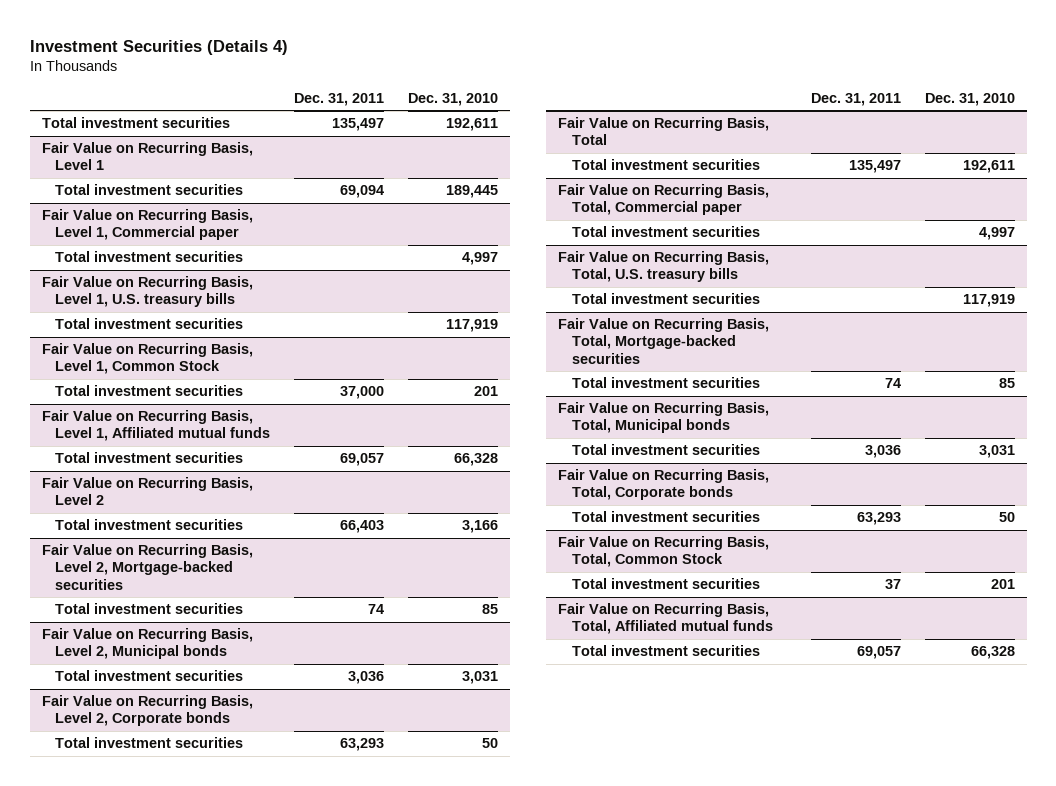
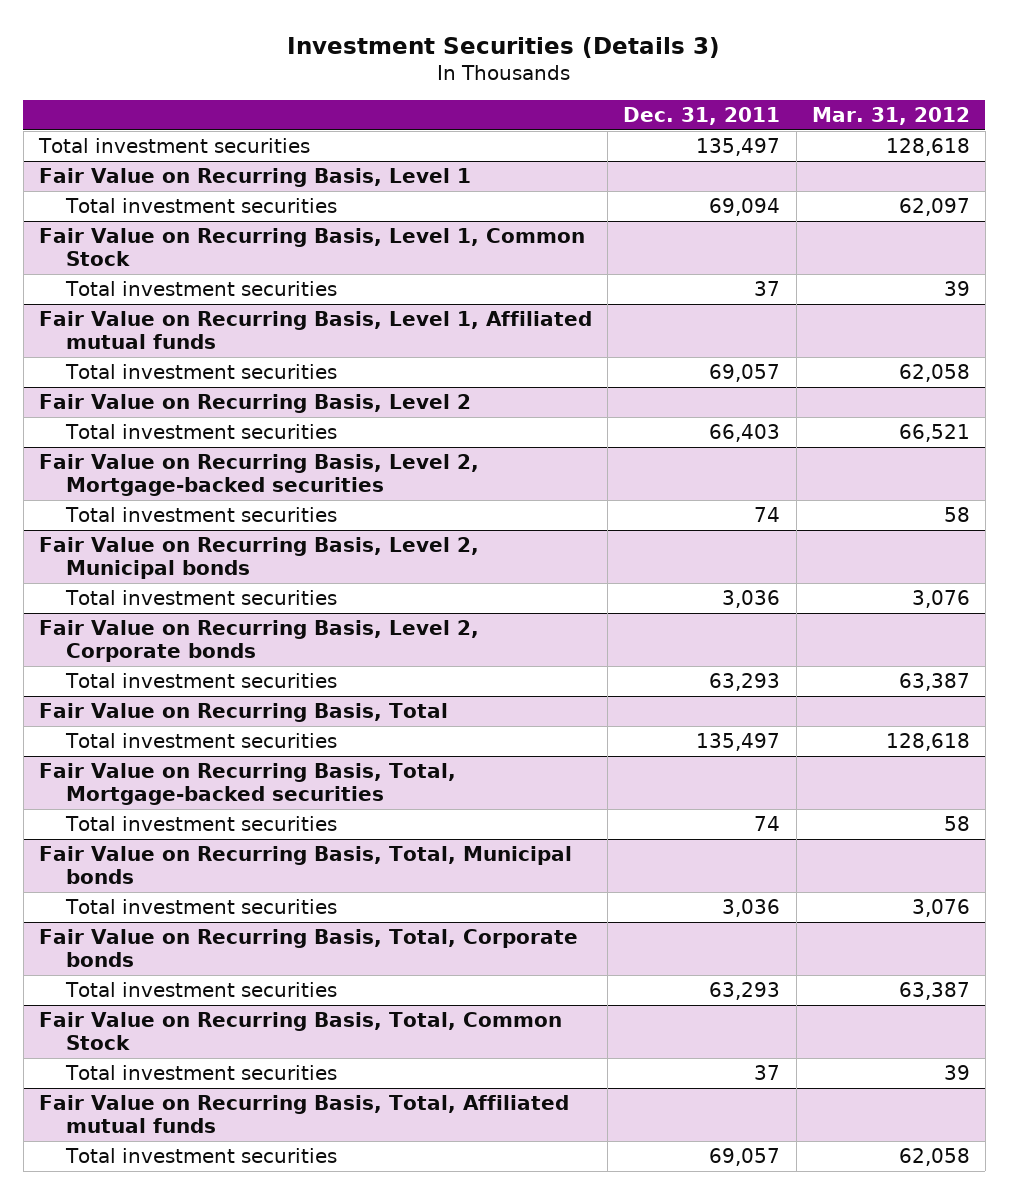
[29,39,288,55] Investment Securities (Details 4) -> [287,36,721,58] Investment Securities (Details 3)
[408,92,499,106] Dec. 31, 2010 -> none
none -> [811,106,970,125] Mar. 31, 2012
[41,209,253,241] Fair Value on Recurring Basis, Level 1, Commercial paper -> none
[55,251,244,263] Total investment securities -> none
[41,276,253,308] Fair Value on Recurring Basis, Level 1, U.S. treasury bills -> none
[55,318,244,330] Total investment securities -> none
[340,386,385,400] 37,000 -> [754,281,781,297] 37
[558,184,770,216] Fair Value on Recurring Basis, Total, Commercial paper -> none
[571,226,760,238] Total investment securities -> none
[558,251,770,283] Fair Value on Recurring Basis, Total, U.S. treasury bills -> none
[571,293,760,305] Total investment securities -> none

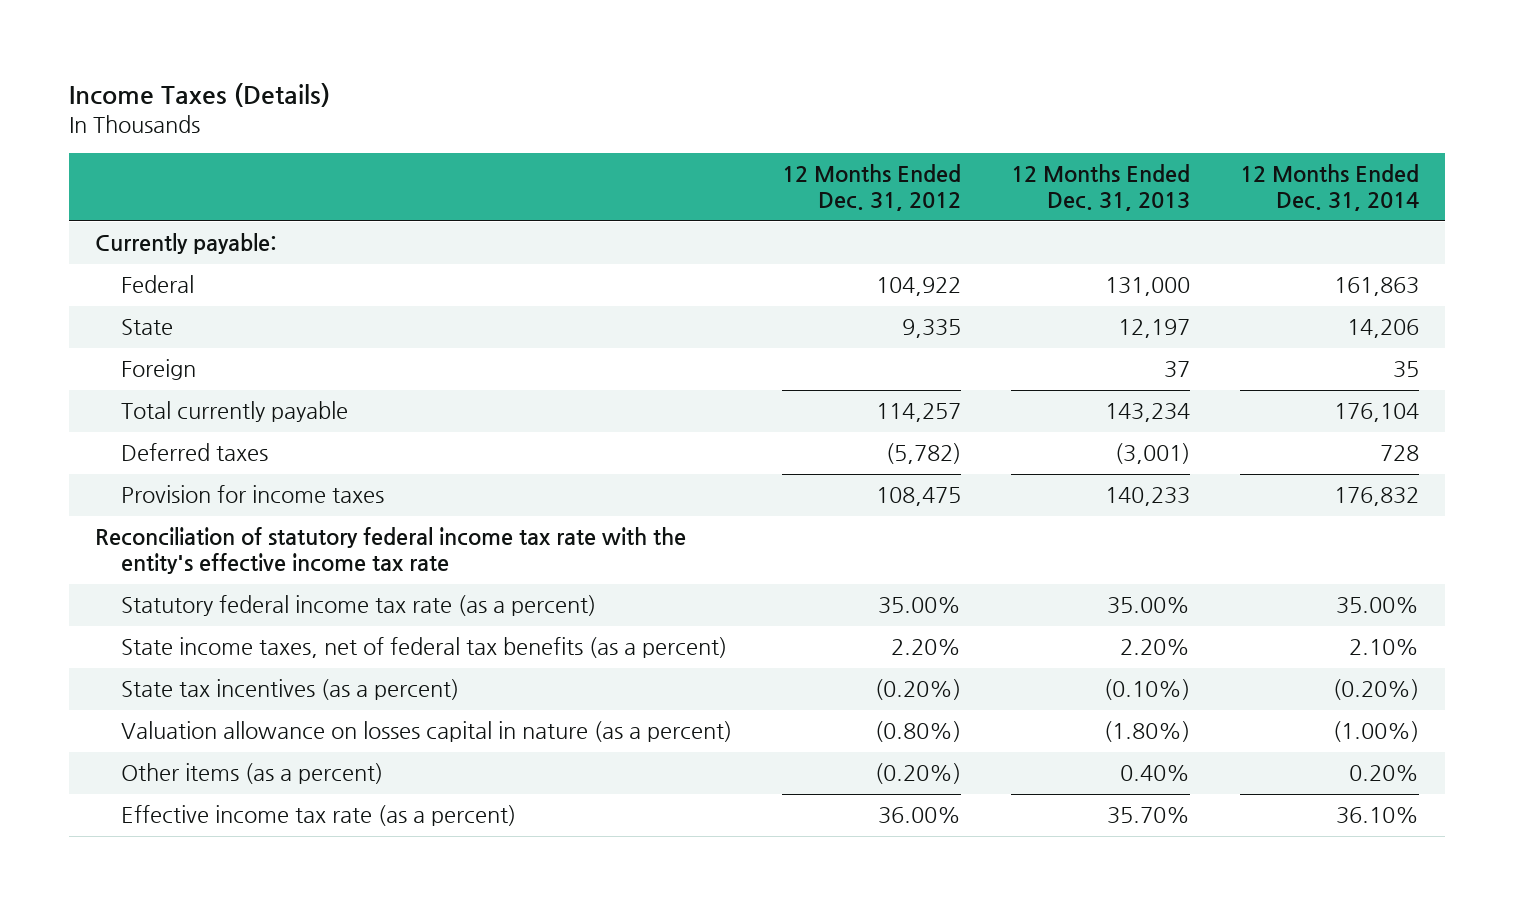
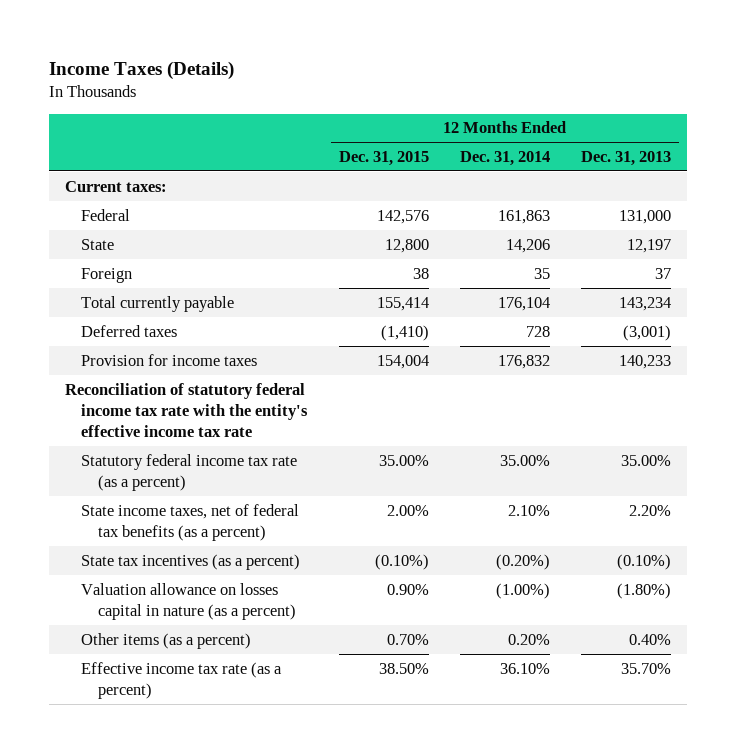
[782,164,962,212] 12 Months Ended Dec. 31, 2012 -> none
none -> [338,150,429,166] Dec. 31, 2015
[94,233,277,255] Currently payable: -> [64,180,167,192] Current taxes:

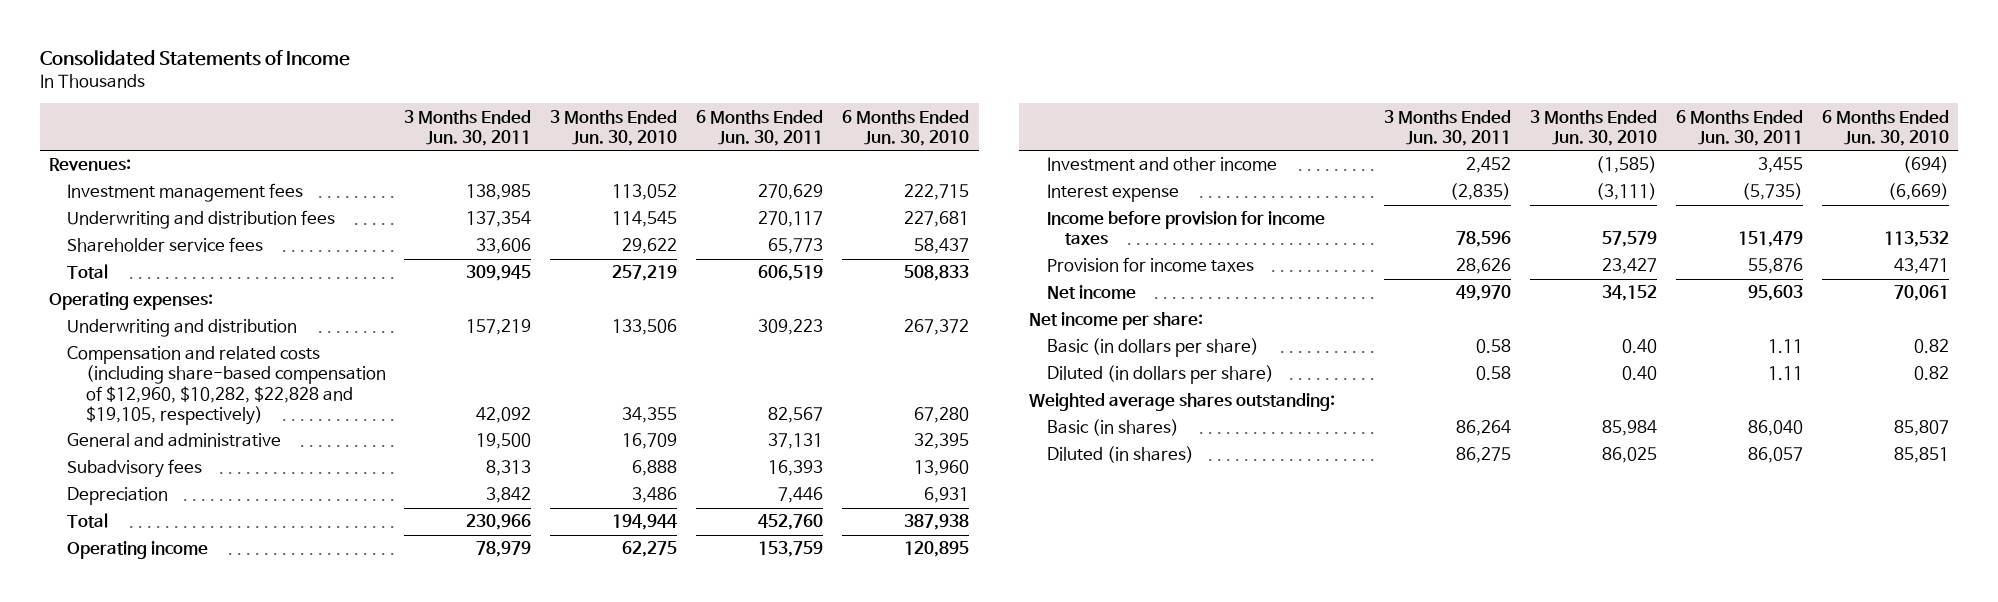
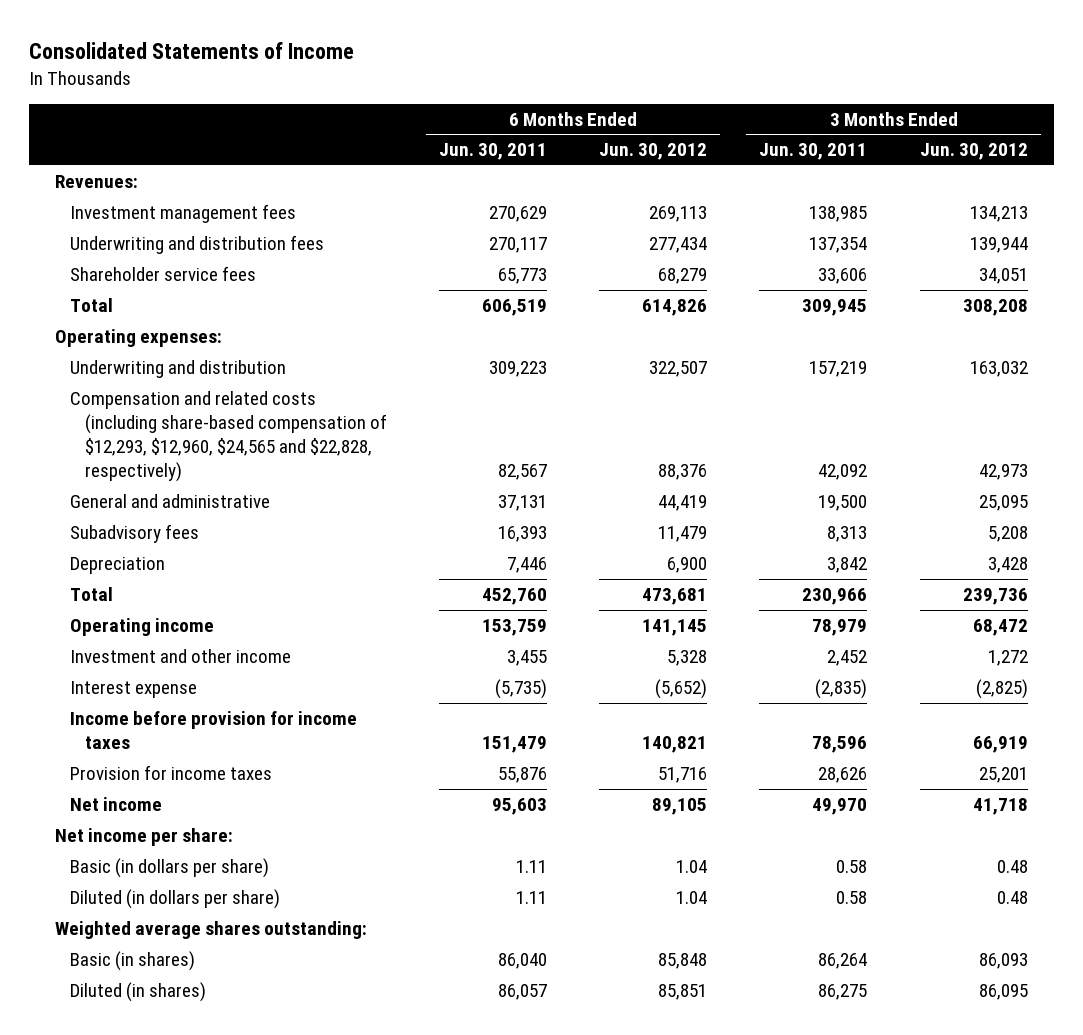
[550,109,678,146] 3 Months Ended Jun. 30, 2010 -> none
[842,109,970,146] 6 Months Ended Jun. 30, 2010 -> none
none -> [599,143,708,161] Jun. 30, 2012
none -> [919,143,1028,161] Jun. 30, 2012
[67,346,386,425] Compensation and related costs (including share-based compensation of $12,960, $10,282, $22,828 and $19,105, respectively) -> [70,391,388,483] Compensation and related costs (including share-based compensation of $12,293, $12,960, $24,565 and $22,828, respectively)

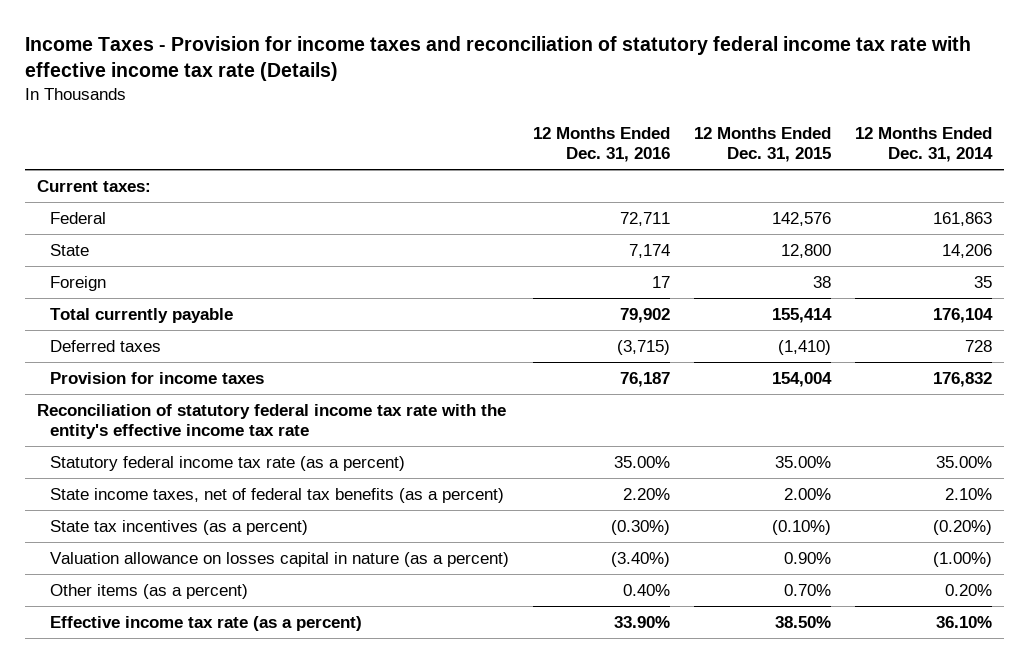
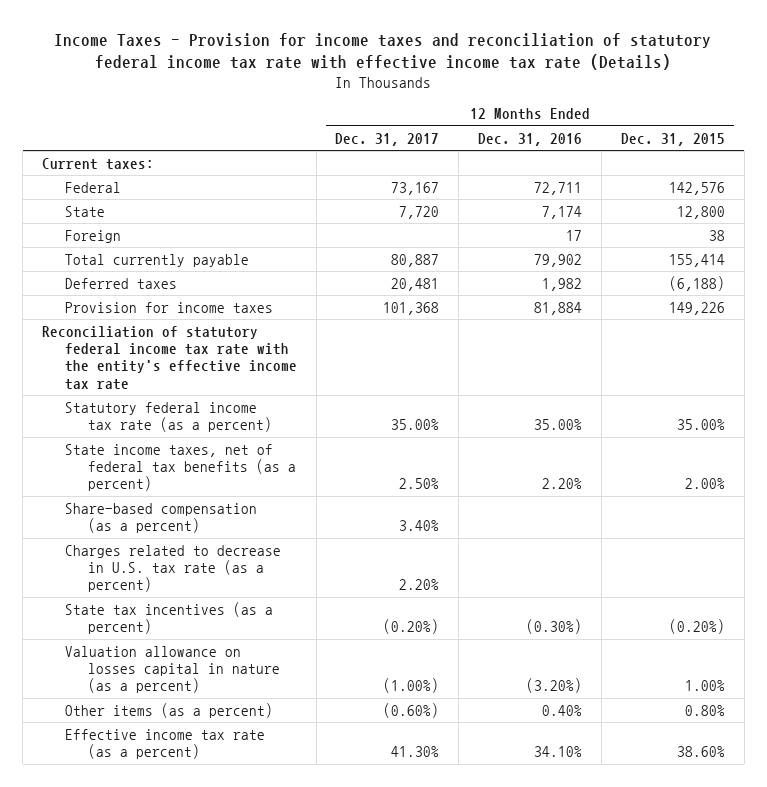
[854,127,993,162] 12 Months Ended Dec. 31, 2014 -> none
none -> [335,132,440,146] Dec. 31, 2017
[616,340,670,356] (3,715) -> [542,277,583,291] 1,982
[777,340,831,356] (1,410) -> [668,275,725,291] (6,188)
[619,372,670,388] 76,187 -> [534,301,583,315] 81,884
[771,372,832,388] 154,004 -> [668,301,725,315] 149,226
none -> [64,502,257,534] Share-based compensation (as a percent)
none -> [64,544,281,593] Charges related to decrease in U.S. tax rate (as a percent)
[771,520,831,536] (0.10%) -> [668,619,725,635] (0.20%)
[610,552,670,568] (3.40%) -> [526,678,583,694] (3.20%)
[783,552,831,565] 0.90% -> [684,680,725,692] 1.00%
[783,584,831,597] 0.70% -> [684,704,725,716] 0.80%
[613,616,670,629] 33.90% -> [534,746,583,758] 34.10%
[774,616,831,629] 38.50% -> [676,746,725,758] 38.60%

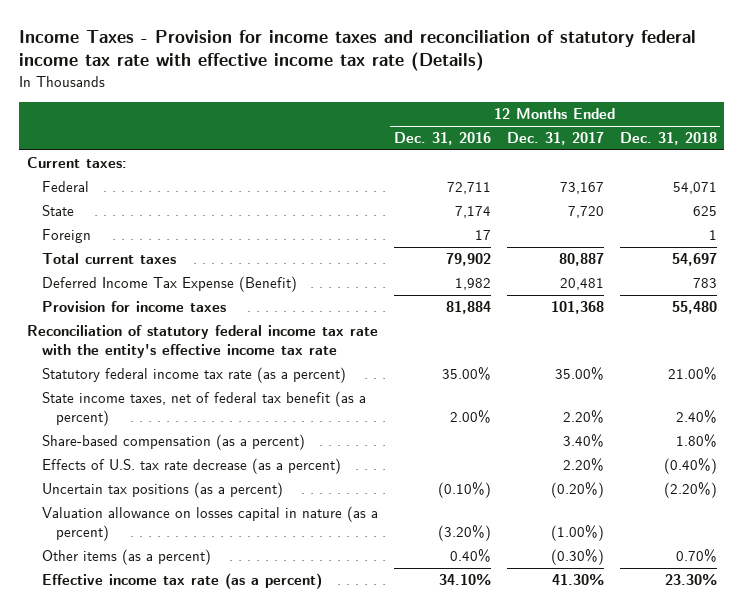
[620,132,725,146] Dec. 31, 2015 -> none
none -> [619,132,717,146] Dec. 31, 2018
[64,253,249,267] Total currently payable -> [41,253,176,265] Total current taxes
[64,277,177,289] Deferred taxes -> [41,276,297,293] Deferred Income Tax Expense (Benefit)
[64,443,296,492] State income taxes, net of federal tax benefits (as a percent) -> [41,391,366,427] State income taxes, net of federal tax benefit (as a percent)
[399,478,440,490] 2.50% -> [562,410,604,424] 2.20%
[542,478,583,490] 2.20% -> [449,410,491,424] 2.00%
[64,601,273,635] State tax incentives (as a percent) -> none
[64,544,281,593] Charges related to decrease in U.S. tax rate (as a percent) -> [41,458,341,475] Effects of U.S. tax rate decrease (as a percent)
none -> [41,482,283,499] Uncertain tax positions (as a percent)
[383,702,440,718] (0.60%) -> [550,549,604,566] (0.30%)

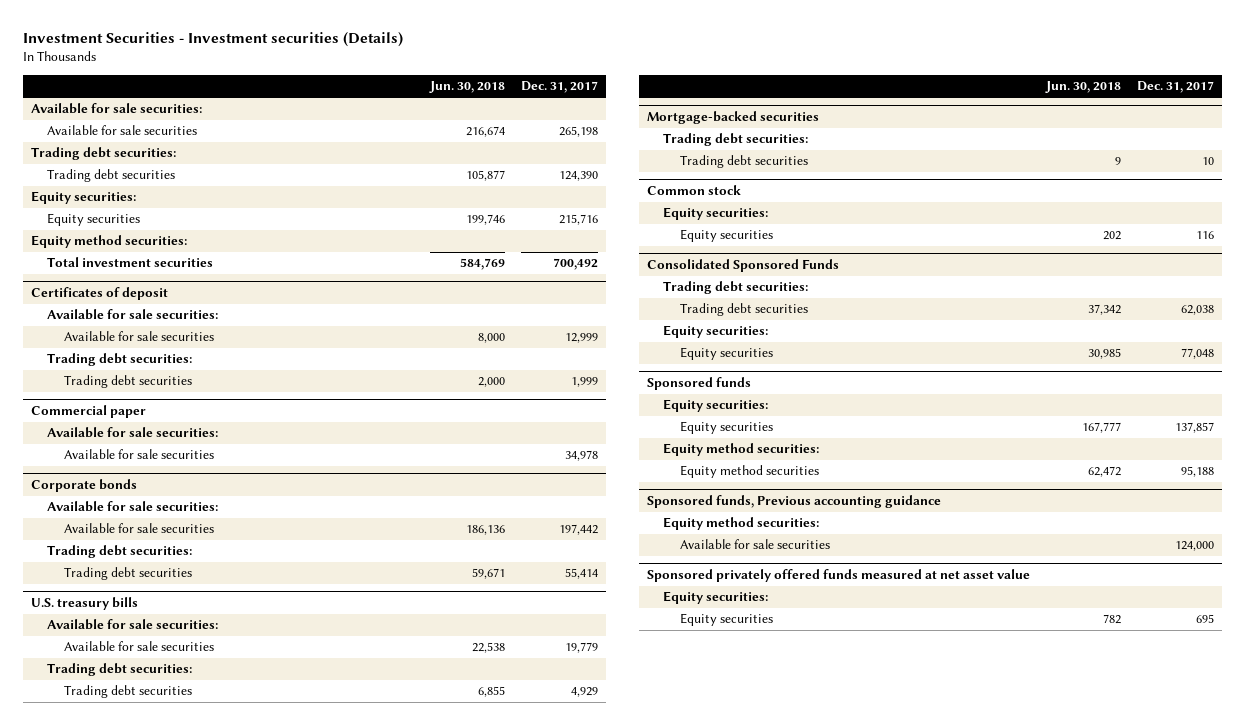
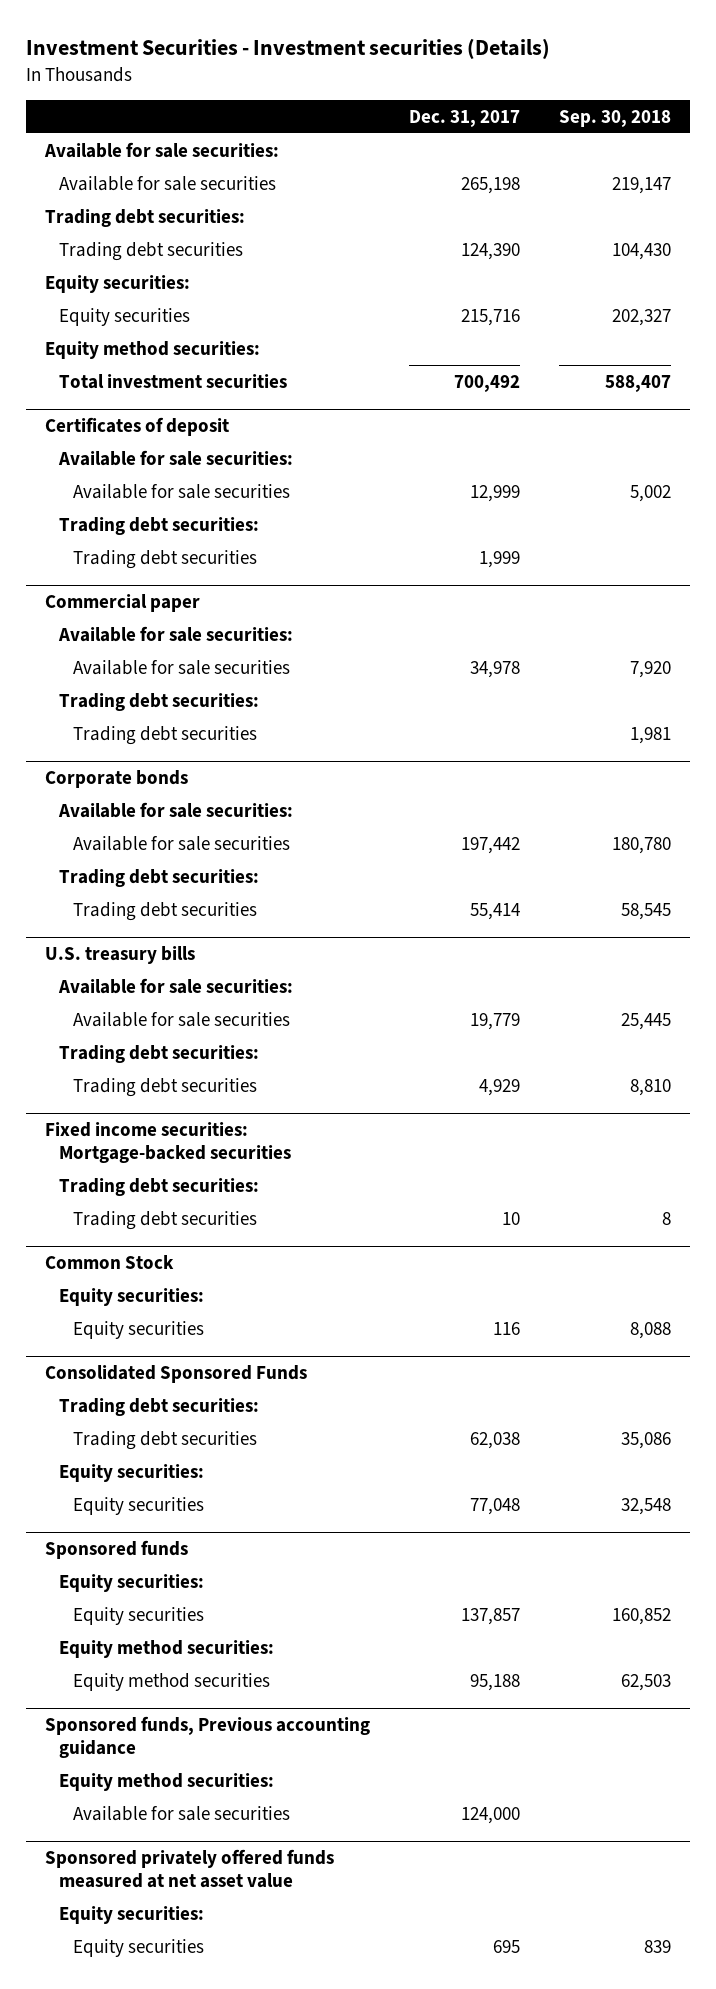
[428,81,505,94] Jun. 30, 2018 -> none
none -> [558,109,671,127] Sep. 30, 2018
none -> [59,692,260,711] Trading debt securities:
none -> [73,725,258,745] Trading debt securities
[646,111,819,125] Mortgage-backed securities -> [45,1122,292,1163] Fixed income securities: Mortgage-backed securities
[646,185,741,196] Common stock -> [45,1255,175,1270] Common Stock

